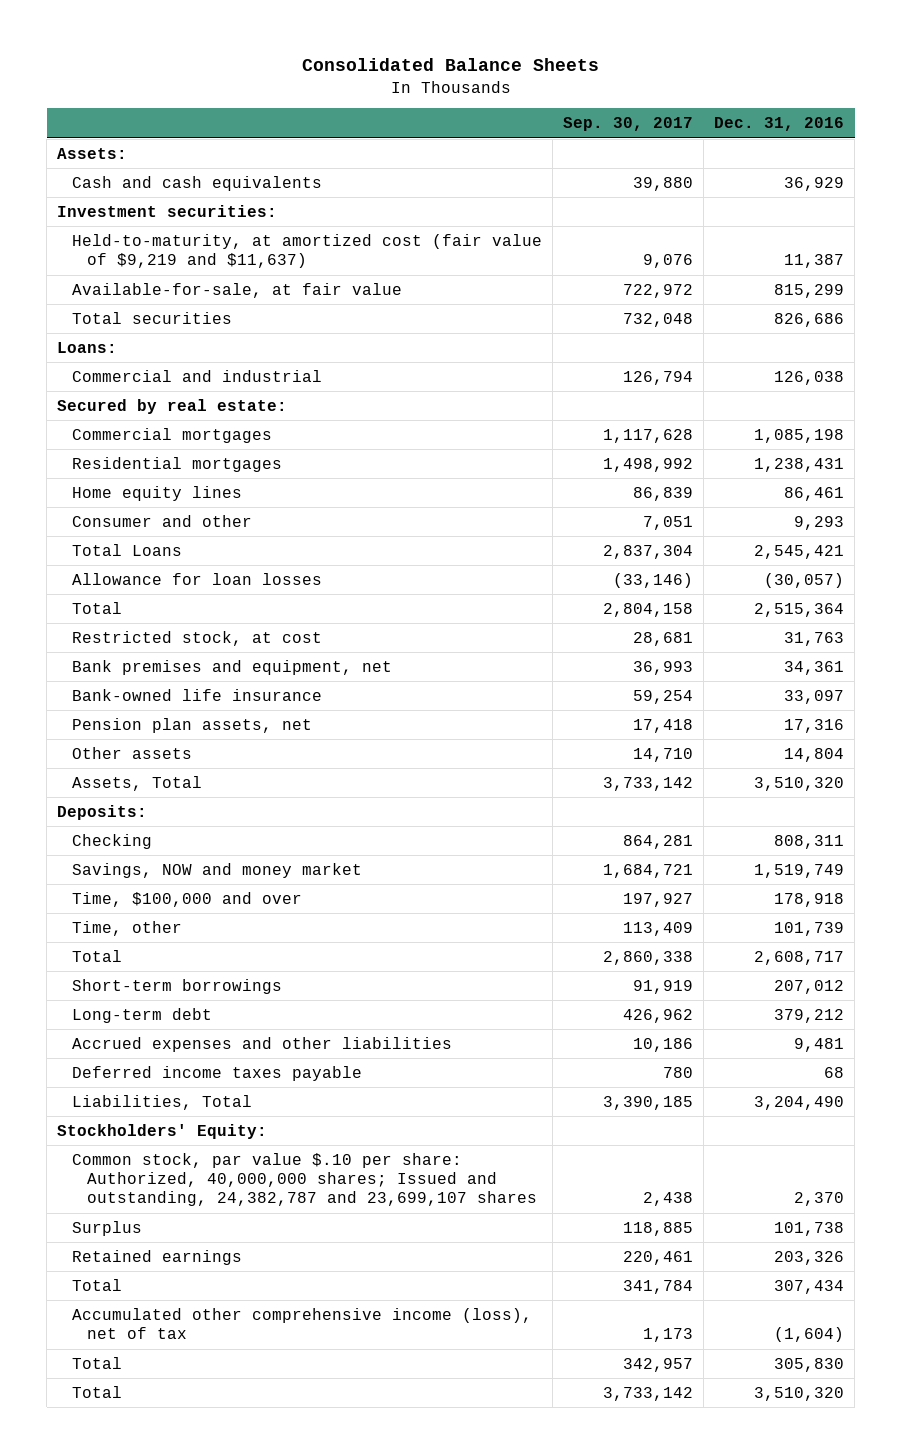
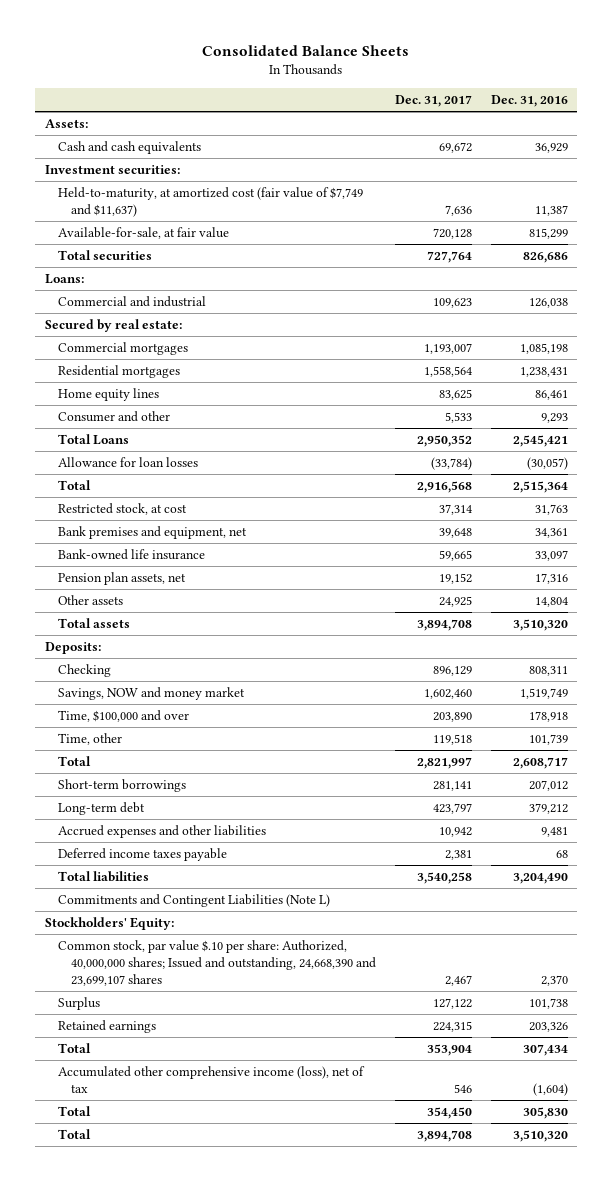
[563,117,694,132] Sep. 30, 2017 -> none
none -> [395,95,473,108] Dec. 31, 2017
[72,233,543,269] Held-to-maturity, at amortized cost (fair value of $9,219 and $11,637) -> [57,187,363,217] Held-to-maturity, at amortized cost (fair value of $7,749 and $11,637)
[72,775,203,791] Assets, Total -> [57,618,130,629] Total assets
[72,1094,253,1110] Liabilities, Total -> [57,871,149,883] Total liabilities
none -> [57,894,330,908] Commitments and Contingent Liabilities (Note L)
[72,1152,538,1207] Common stock, par value $.10 per share: Authorized, 40,000,000 shares; Issued and outstanding, 24,382,787 and 23,699,107 shares -> [57,940,377,986] Common stock, par value $.10 per share: Authorized, 40,000,000 shares; Issued and outstanding, 24,668,390 and 23,699,107 shares

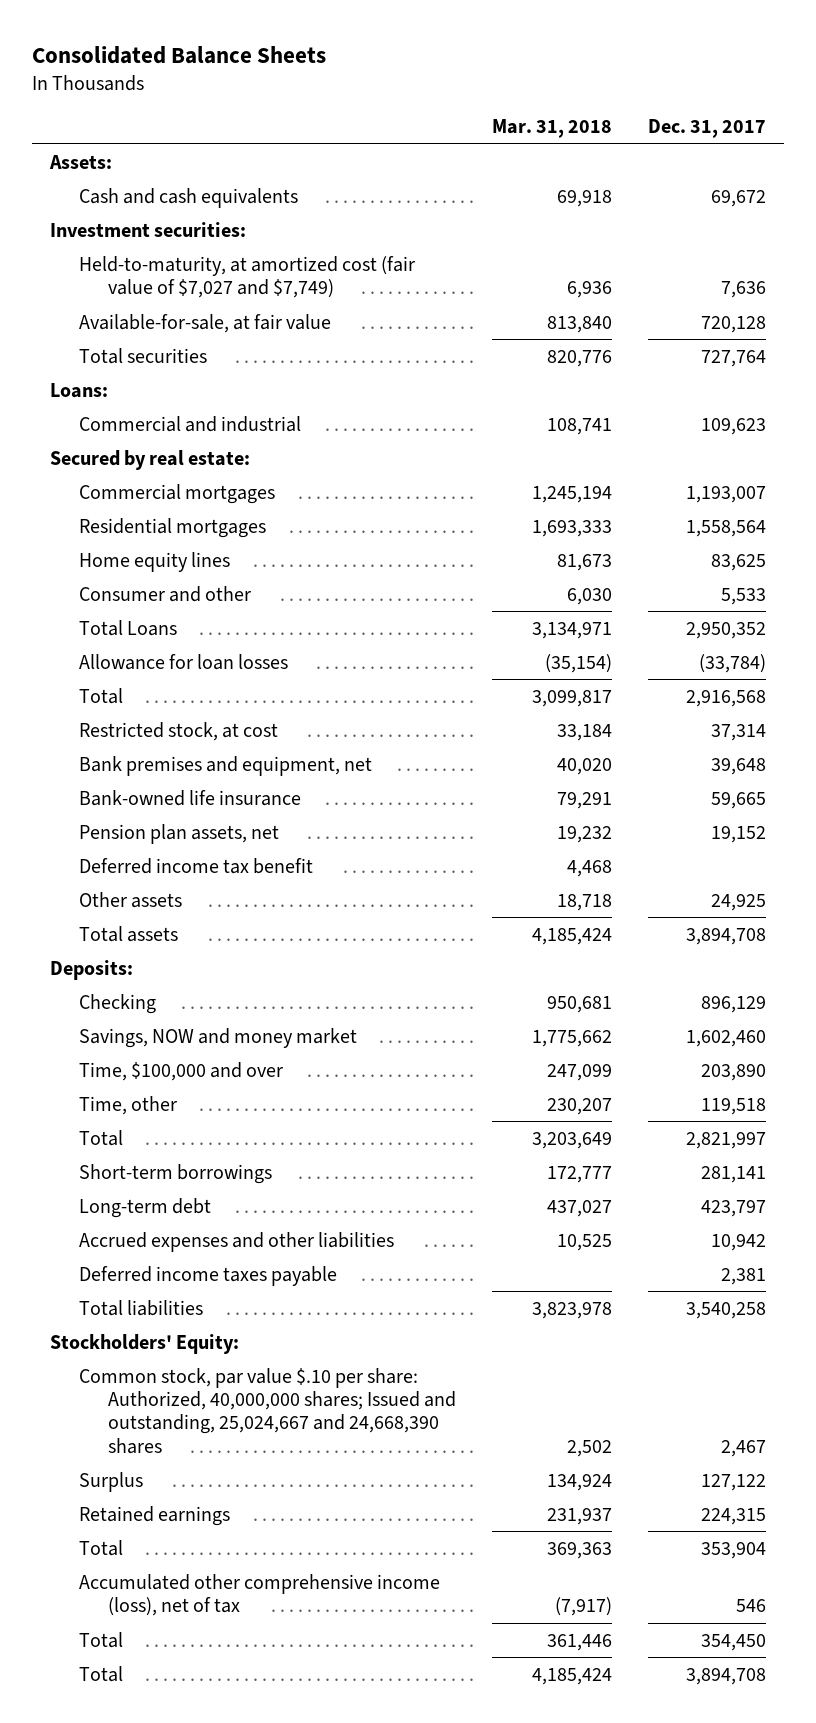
[490,95,568,108] Dec. 31, 2016 -> none
none -> [492,119,613,139] Mar. 31, 2018
[57,187,363,217] Held-to-maturity, at amortized cost (fair value of $7,749 and $11,637) -> [78,255,415,299] Held-to-maturity, at amortized cost (fair value of $7,027 and $7,749)
none -> [78,857,313,874] Deferred income tax benefit
[57,894,330,908] Commitments and Contingent Liabilities (Note L) -> none
[57,940,377,986] Common stock, par value $.10 per share: Authorized, 40,000,000 shares; Issued and outstanding, 24,668,390 and 23,699,107 shares -> [78,1367,457,1454] Common stock, par value $.10 per share: Authorized, 40,000,000 shares; Issued and outstanding, 25,024,667 and 24,668,390 shares

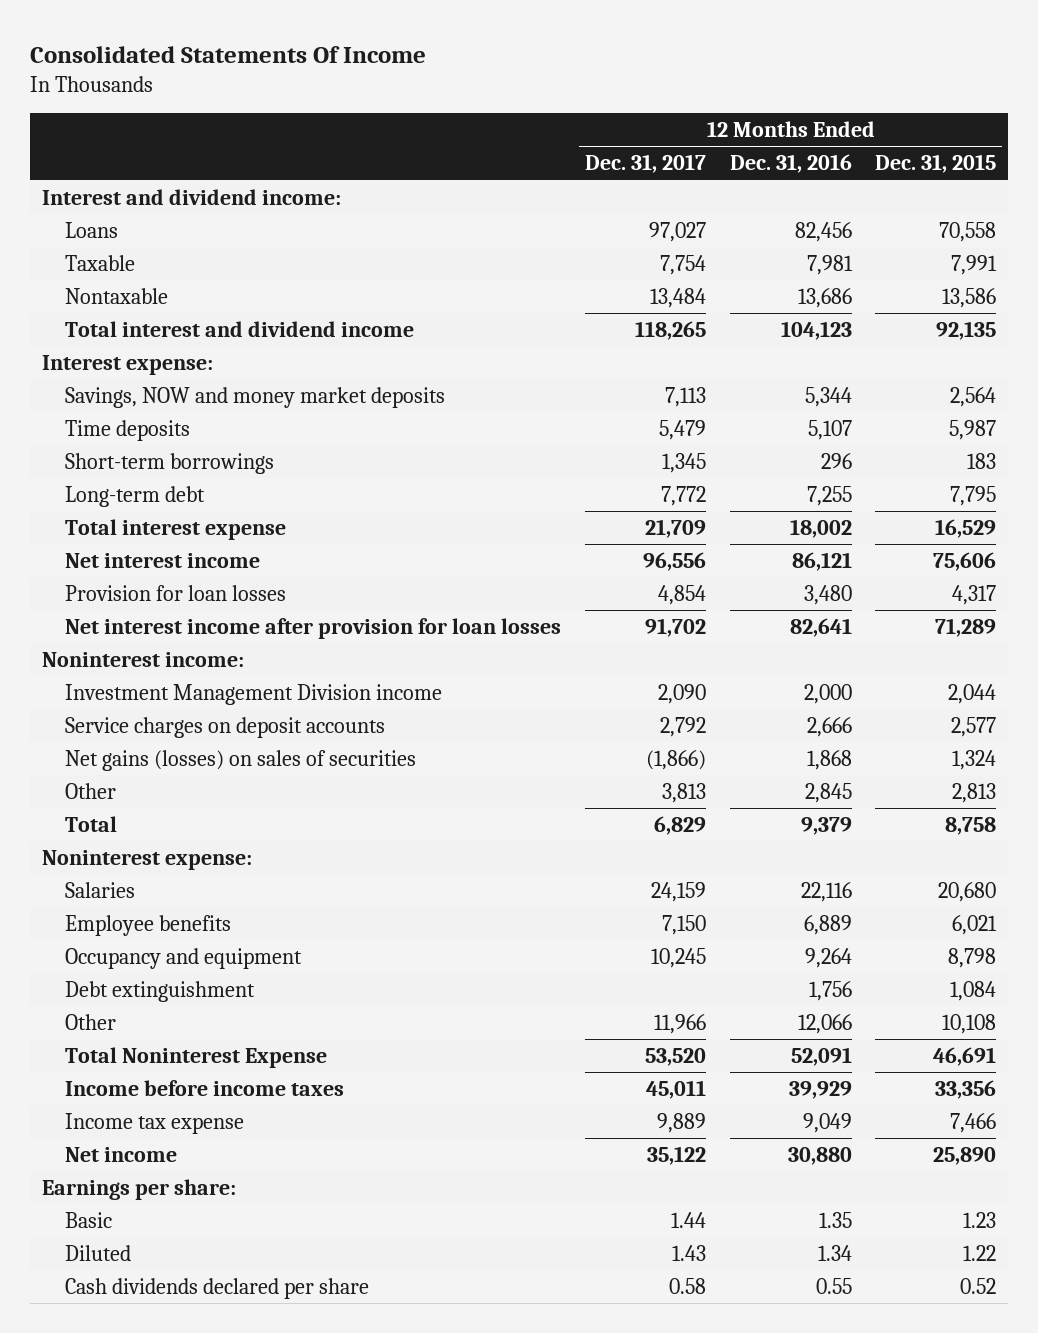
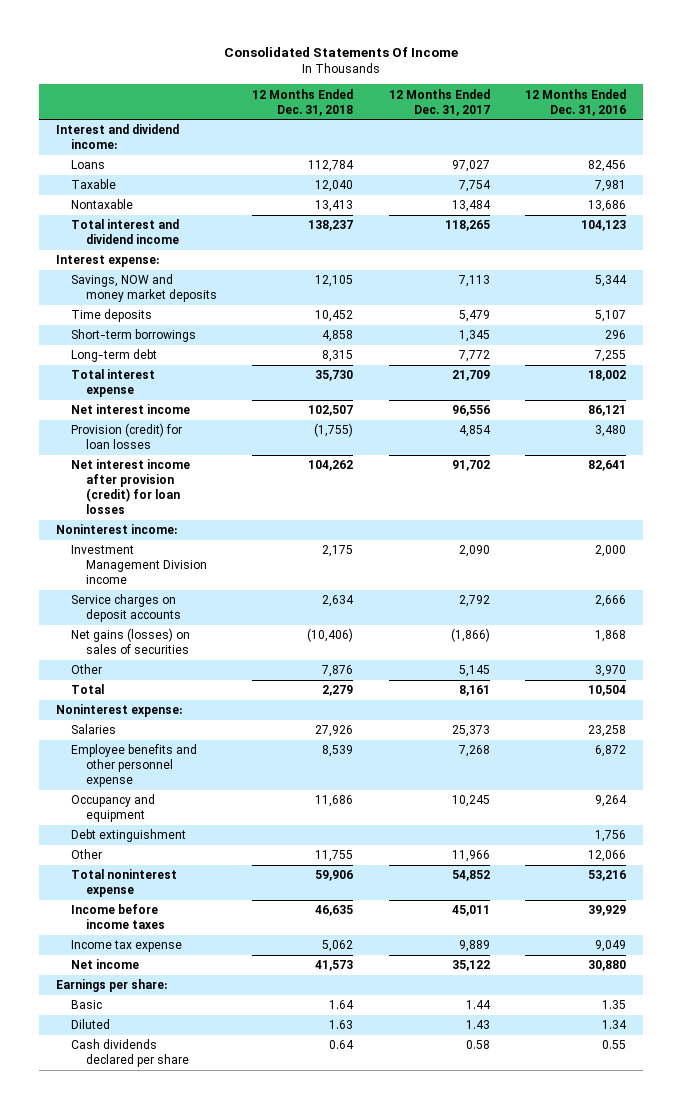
[875,154,997,174] Dec. 31, 2015 -> none
none -> [252,88,354,116] 12 Months Ended Dec. 31, 2018
[65,584,287,601] Provision for loan losses -> [71,423,183,450] Provision (credit) for loan losses
[65,617,562,639] Net interest income after provision for loan losses -> [71,459,191,515] Net interest income after provision (credit) for loan losses
[661,782,706,803] 3,813 -> [458,665,490,678] 5,145
[804,782,852,803] 2,845 -> [594,665,626,678] 3,970
[653,815,706,835] 6,829 -> [458,685,490,697] 8,161
[800,816,852,835] 9,379 -> [587,685,626,697] 10,504
[650,881,706,902] 24,159 -> [451,725,490,738] 25,373
[800,881,852,902] 22,116 -> [587,725,626,738] 23,258
[65,914,232,936] Employee benefits -> [71,744,198,788] Employee benefits and other personnel expense
[661,914,706,935] 7,150 -> [458,745,490,758] 7,268
[803,914,852,935] 6,889 -> [594,745,626,758] 6,872
[65,1046,328,1068] Total Noninterest Expense -> [71,869,178,898] Total noninterest expense
[644,1047,706,1066] 53,520 -> [451,870,490,882] 54,852
[790,1046,852,1066] 52,091 -> [587,870,626,882] 53,216

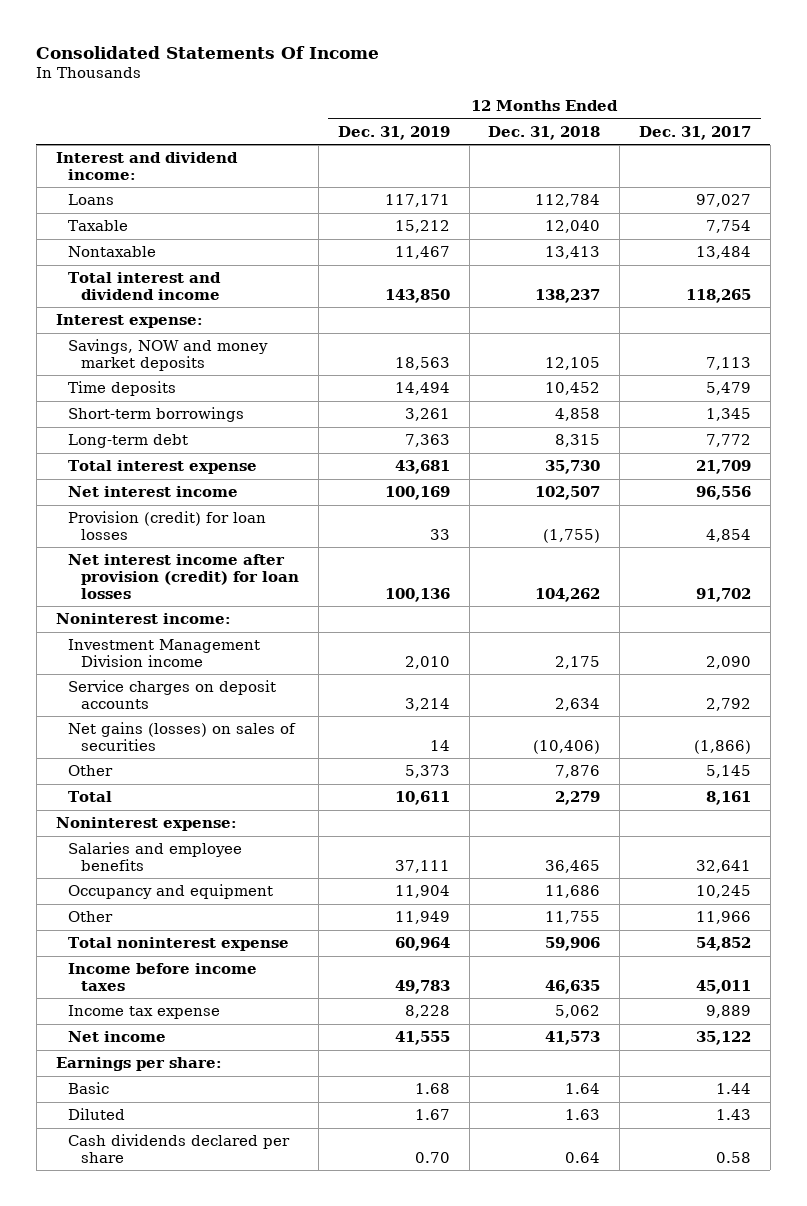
[524,88,626,116] 12 Months Ended Dec. 31, 2016 -> none
none -> [337,125,450,140] Dec. 31, 2019
[71,724,117,735] Salaries -> none
[71,744,198,788] Employee benefits and other personnel expense -> none
none -> [68,842,243,871] Salaries and employee benefits
[71,829,187,843] Debt extinguishment -> none

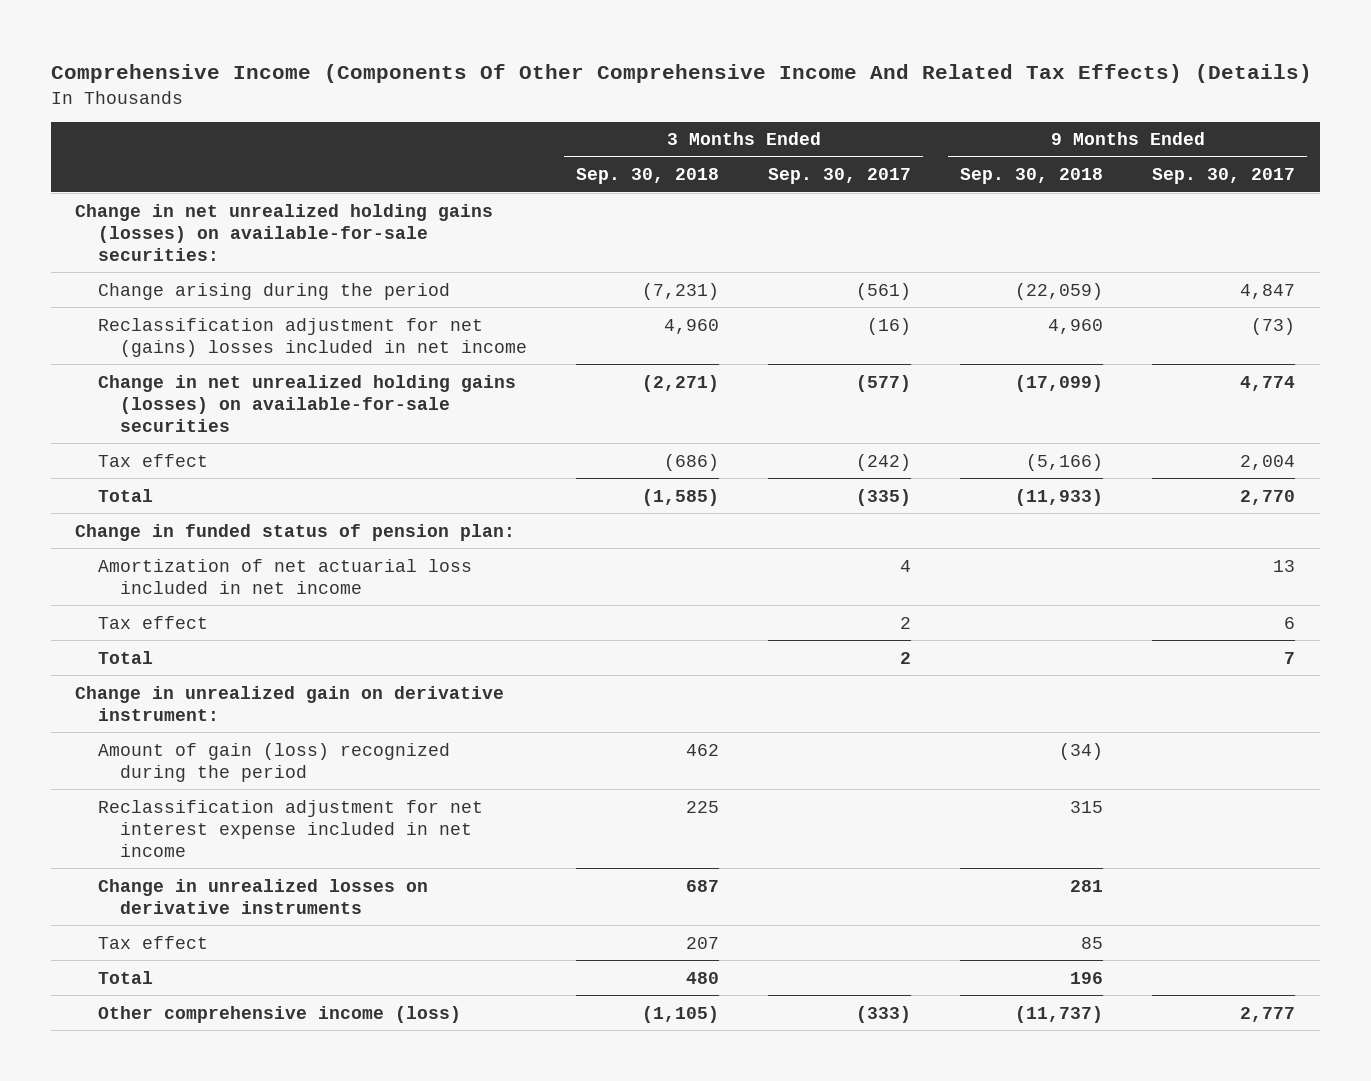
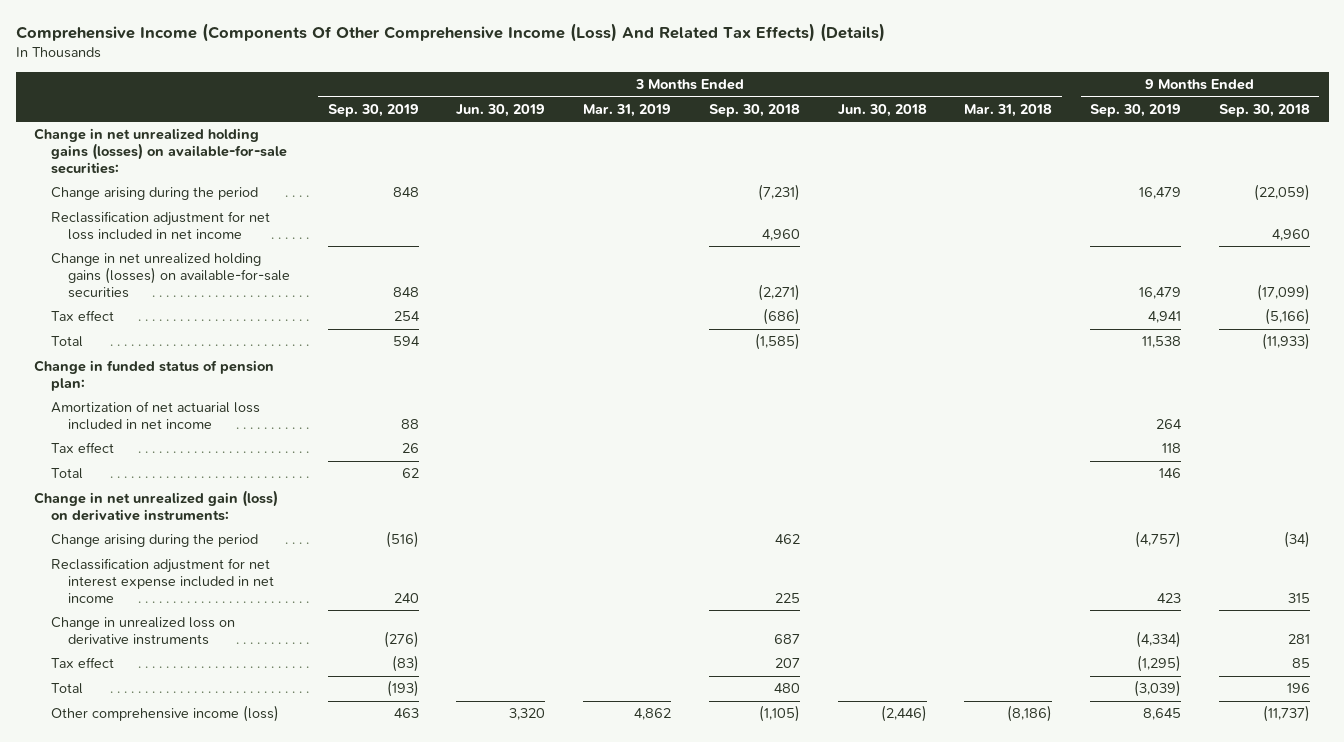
[51,64,1313,84] Comprehensive Income (Components Of Other Comprehensive Income And Related Tax Effects) (Details) -> [15,22,885,42] Comprehensive Income (Components Of Other Comprehensive Income (Loss) And Related Tax Effects) (Details)
[768,168,912,185] Sep. 30, 2017 -> none
[1152,168,1296,185] Sep. 30, 2017 -> none
none -> [327,103,419,117] Sep. 30, 2019
none -> [456,103,546,117] Jun. 30, 2019
none -> [583,103,672,117] Mar. 31, 2019
none -> [837,103,927,117] Jun. 30, 2018
none -> [964,103,1053,117] Mar. 31, 2018
none -> [1090,103,1182,117] Sep. 30, 2019
[97,317,528,357] Reclassification adjustment for net (gains) losses included in net income -> [51,211,271,240] Reclassification adjustment for net loss included in net income
[75,685,505,721] Change in unrealized gain on derivative instrument: -> [34,490,279,521] Change in net unrealized gain (loss) on derivative instruments:
[97,742,450,782] Amount of gain (loss) recognized during the period -> [51,534,259,548] Change arising during the period
[97,878,428,914] Change in unrealized losses on derivative instruments -> [51,617,236,645] Change in unrealized loss on derivative instruments

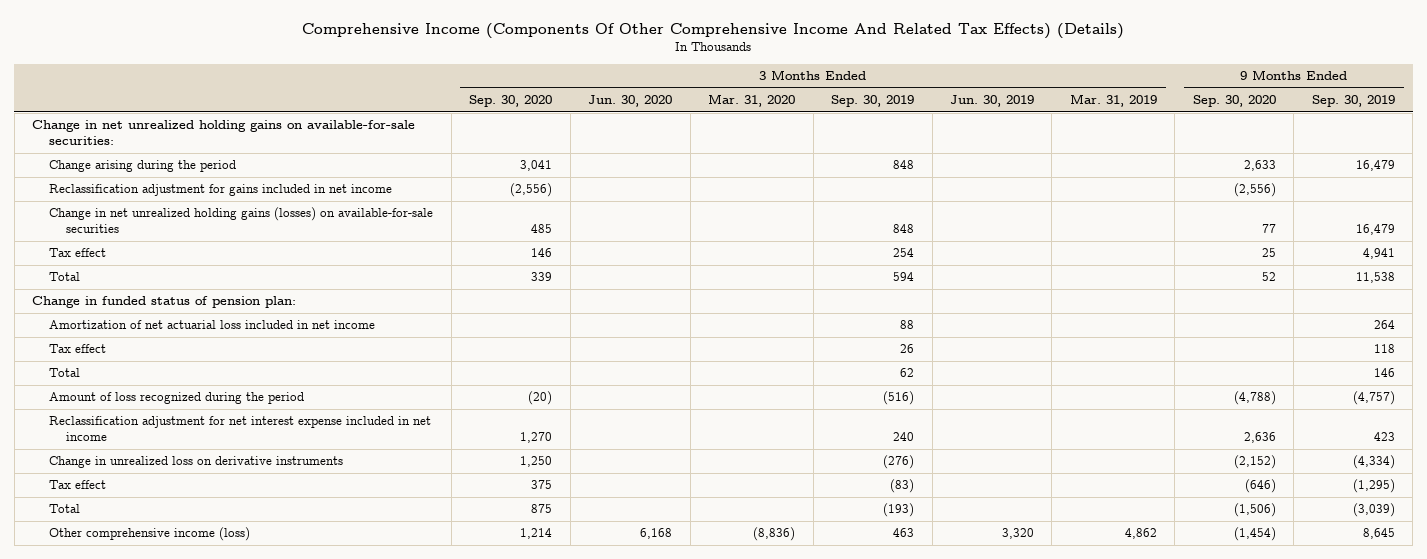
[15,22,885,42] Comprehensive Income (Components Of Other Comprehensive Income (Loss) And Related Tax Effects) (Details) -> [302,22,1125,39] Comprehensive Income (Components Of Other Comprehensive Income And Related Tax Effects) (Details)
[708,103,800,117] Sep. 30, 2018 -> none
[837,103,927,117] Jun. 30, 2018 -> none
[964,103,1053,117] Mar. 31, 2018 -> none
[1218,103,1310,117] Sep. 30, 2018 -> none
none -> [469,95,553,108] Sep. 30, 2020
none -> [588,95,673,108] Jun. 30, 2020
none -> [708,94,796,108] Mar. 31, 2020
none -> [1192,95,1276,108] Sep. 30, 2020
[34,128,288,174] Change in net unrealized holding gains (losses) on available-for-sale securities: -> [32,120,416,145] Change in net unrealized holding gains on available-for-sale securities:
[51,211,271,240] Reclassification adjustment for net loss included in net income -> [49,184,393,197] Reclassification adjustment for gains included in net income
[34,490,279,521] Change in net unrealized gain (loss) on derivative instruments: -> none
[51,534,259,548] Change arising during the period -> [49,392,305,405] Amount of loss recognized during the period

